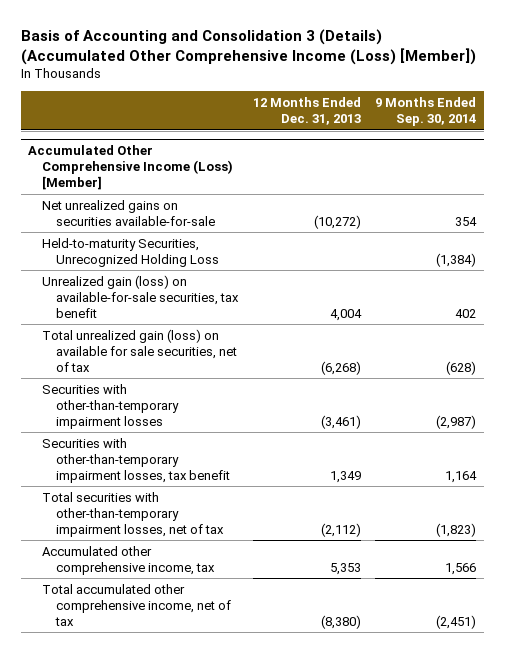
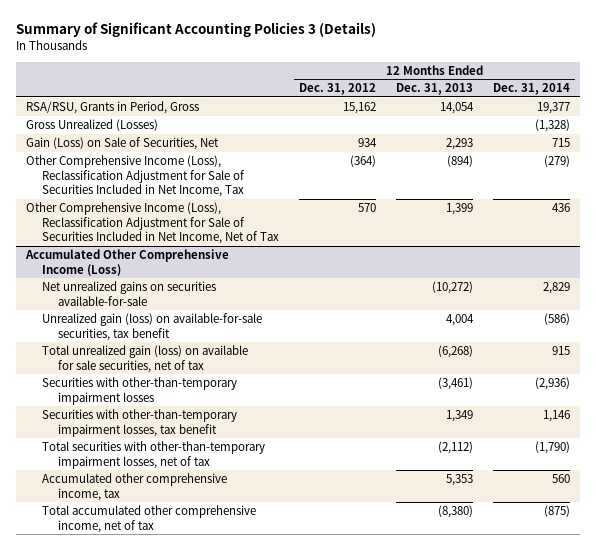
[20,28,476,65] Basis of Accounting and Consolidation 3 (Details) (Accumulated Other Comprehensive Income (Loss) [Member]) -> [16,22,377,38] Summary of Significant Accounting Policies 3 (Details)
[375,97,477,127] 9 Months Ended Sep. 30, 2014 -> none
none -> [299,83,377,96] Dec. 31, 2012
none -> [493,83,571,96] Dec. 31, 2014
none -> [26,101,200,115] RSA/RSU, Grants in Period, Gross
none -> [26,119,159,132] Gross Unrealized (Losses)
none -> [26,137,220,151] Gain (Loss) on Sale of Securities, Net
none -> [26,155,246,198] Other Comprehensive Income (Loss), Reclassification Adjustment for Sale of Securities Included in Net Income, Tax
none -> [26,202,280,245] Other Comprehensive Income (Loss), Reclassification Adjustment for Sale of Securities Included in Net Income, Net of Tax
[28,144,234,190] Accumulated Other Comprehensive Income (Loss) [Member] -> [25,249,230,276] Accumulated Other Comprehensive Income (Loss)
[42,237,220,267] Held-to-maturity Securities, Unrecognized Holding Loss -> none

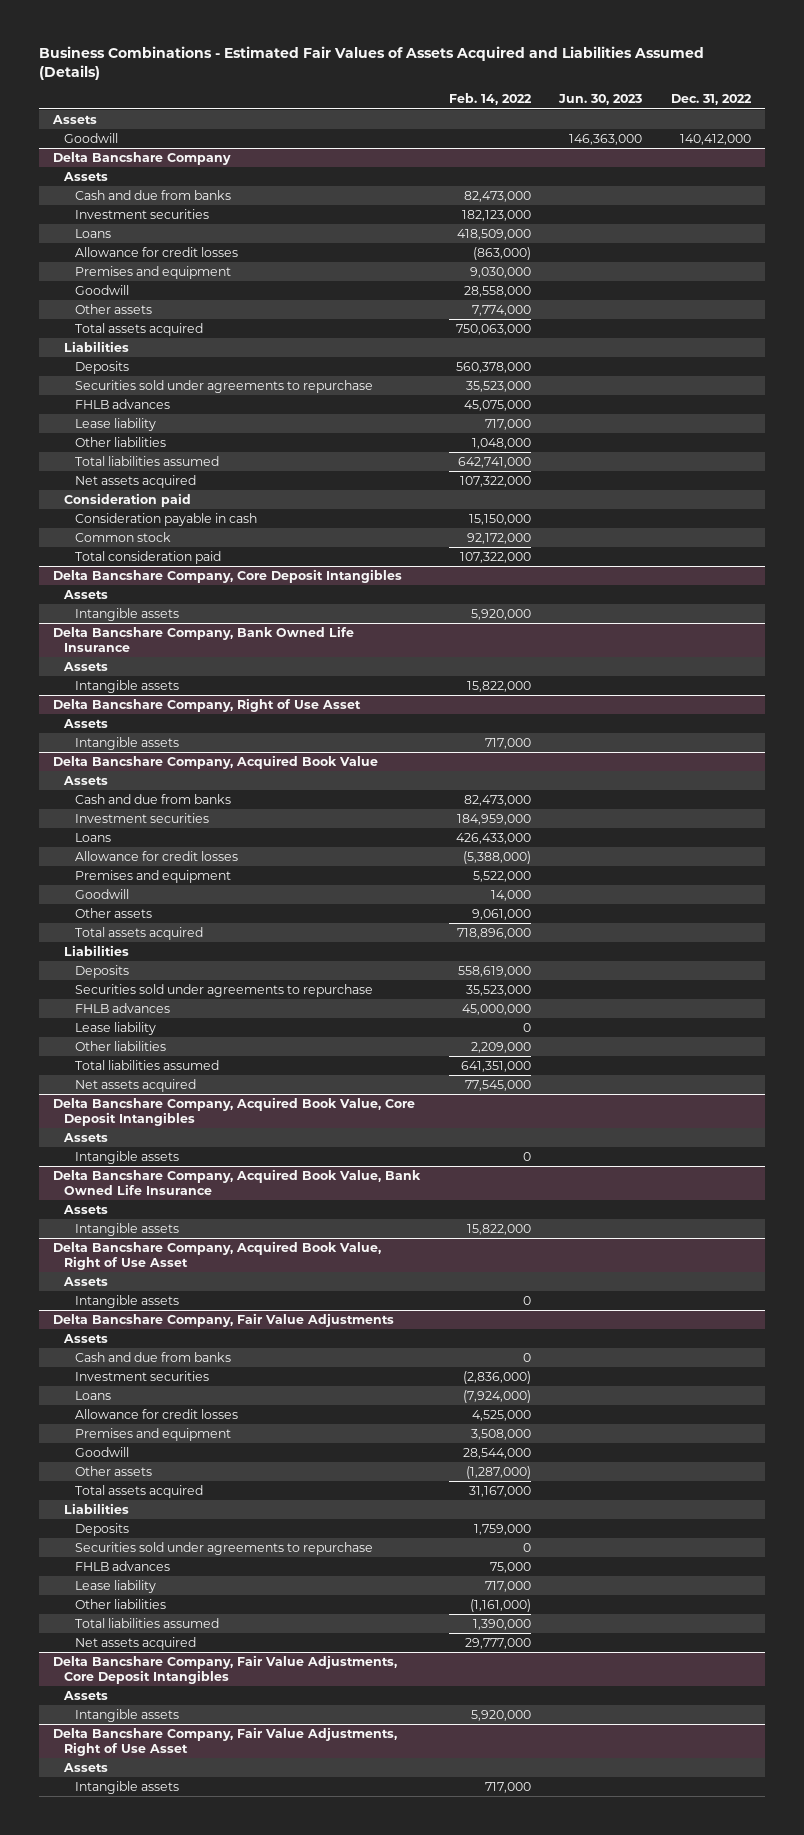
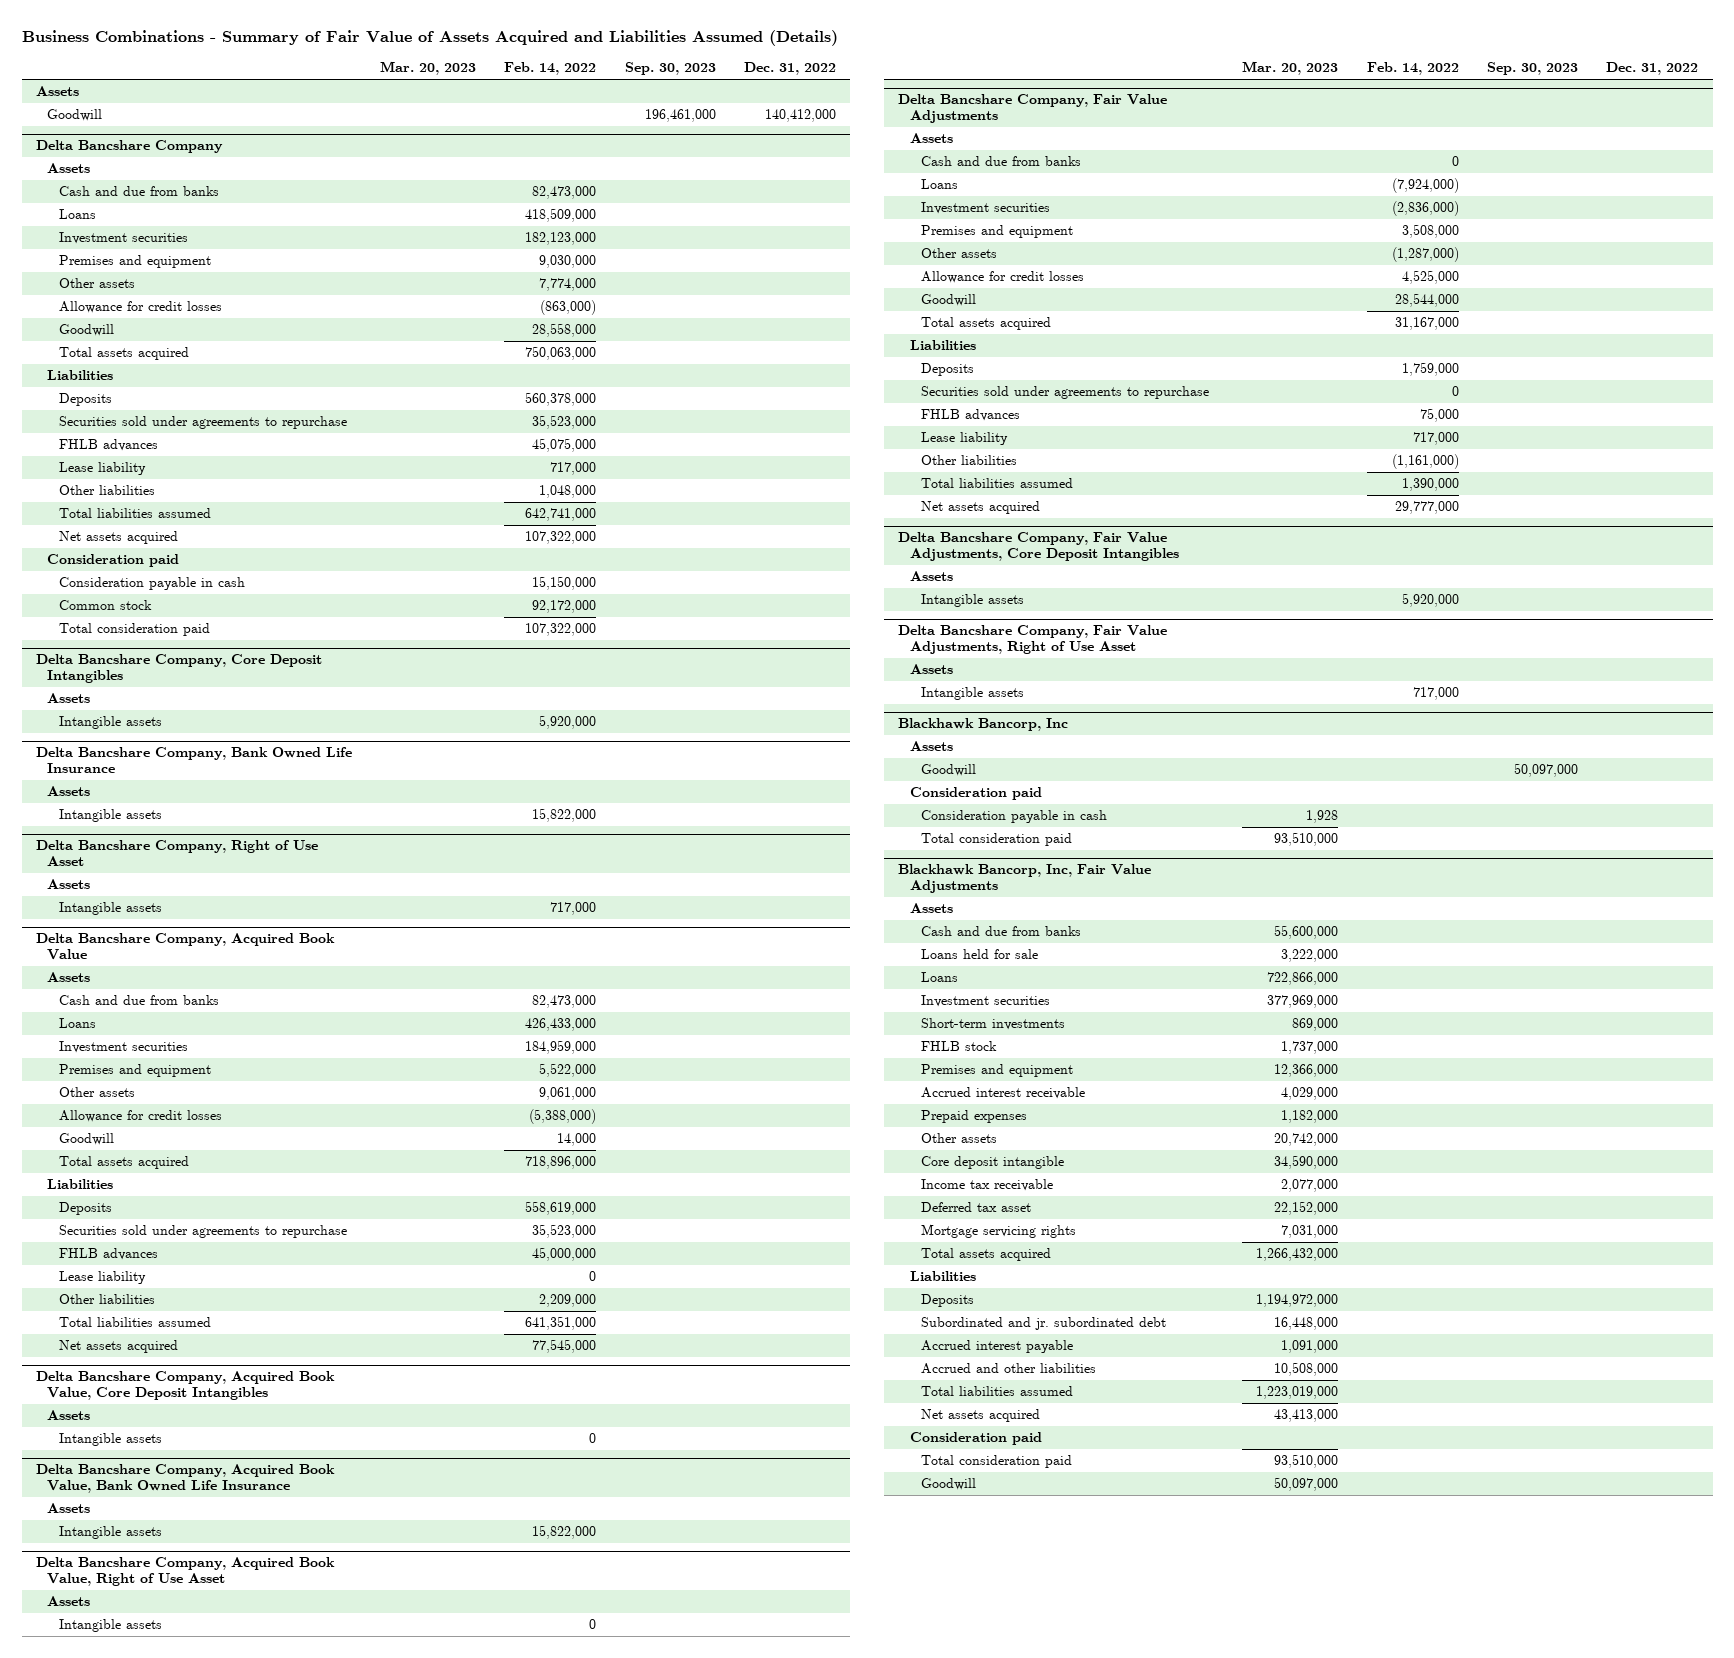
[38,45,704,81] Business Combinations - Estimated Fair Values of Assets Acquired and Liabilities Assumed (Details) -> [21,30,838,47] Business Combinations - Summary of Fair Value of Assets Acquired and Liabilities Assumed (Details)
[558,94,643,106] Jun. 30, 2023 -> none
none -> [380,61,477,76] Mar. 20, 2023
none -> [624,62,716,76] Sep. 30, 2023
[74,208,209,219] Investment securities -> [59,232,189,245] Investment securities
[74,246,238,257] Allowance for credit losses -> [59,301,223,314] Allowance for credit losses
[74,284,129,295] Goodwill -> [59,324,115,337] Goodwill
[74,812,209,823] Investment securities -> [59,1041,189,1054] Investment securities
[74,850,238,861] Allowance for credit losses -> [59,1110,223,1123] Allowance for credit losses
[74,888,129,899] Goodwill -> [59,1133,115,1146] Goodwill
[74,1370,209,1381] Investment securities -> [921,202,1051,215] Investment securities
[74,1408,238,1419] Allowance for credit losses -> [921,271,1085,284] Allowance for credit losses
[74,1446,129,1457] Goodwill -> [921,294,977,307] Goodwill
none -> [898,718,1069,732] Blackhawk Bancorp, Inc
none -> [909,741,953,752] Assets
none -> [921,764,977,777] Goodwill
none -> [909,787,1042,801] Consideration paid
none -> [921,810,1108,824] Consideration payable in cash
none -> [921,833,1073,847] Total consideration paid
none -> [898,864,1152,894] Blackhawk Bancorp, Inc, Fair Value Adjustments
none -> [909,903,953,914] Assets
none -> [921,926,1082,937] Cash and due from banks
none -> [921,949,1039,960] Loans held for sale
none -> [921,972,959,983] Loans
none -> [921,995,1051,1008] Investment securities
none -> [921,1018,1066,1031] Short-term investments
none -> [921,1041,998,1052] FHLB stock
none -> [921,1064,1074,1078] Premises and equipment
none -> [921,1087,1086,1100] Accrued interest receivable
none -> [921,1110,1028,1124] Prepaid expenses
none -> [921,1133,998,1144] Other assets
none -> [921,1156,1065,1170] Core deposit intangible
none -> [921,1179,1054,1192] Income tax receivable
none -> [921,1202,1032,1213] Deferred tax asset
none -> [921,1224,1077,1239] Mortgage servicing rights
none -> [921,1248,1052,1262] Total assets acquired
none -> [909,1271,976,1282] Liabilities
none -> [921,1294,975,1308] Deposits
none -> [921,1317,1167,1331] Subordinated and jr. subordinated debt
none -> [921,1340,1074,1354] Accrued interest payable
none -> [921,1363,1097,1375] Accrued and other liabilities
none -> [921,1386,1074,1397] Total liabilities assumed
none -> [921,1409,1041,1423] Net assets acquired
none -> [909,1432,1042,1446] Consideration paid
none -> [921,1455,1073,1469] Total consideration paid
none -> [921,1478,977,1491] Goodwill

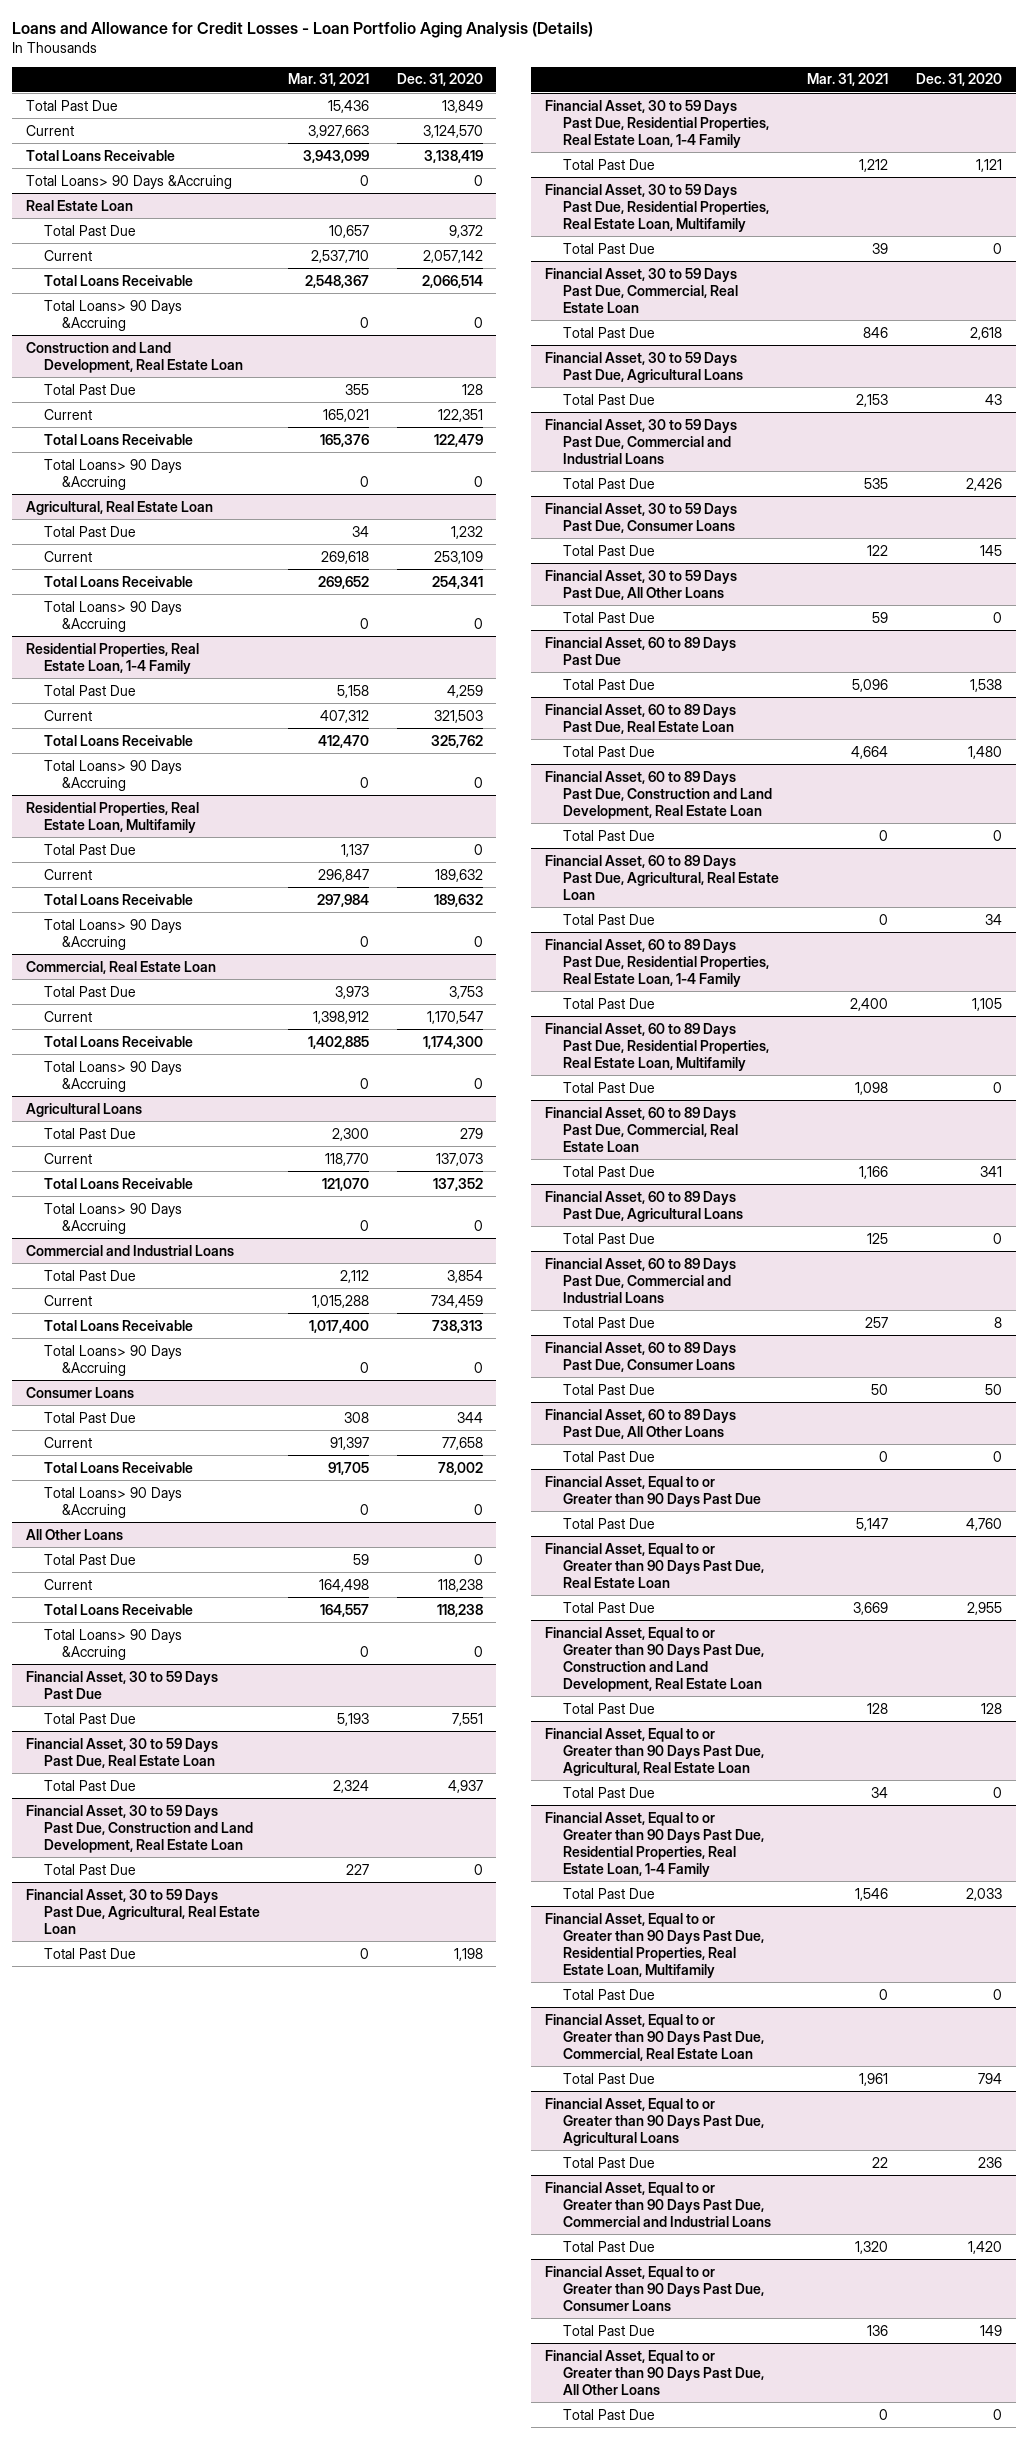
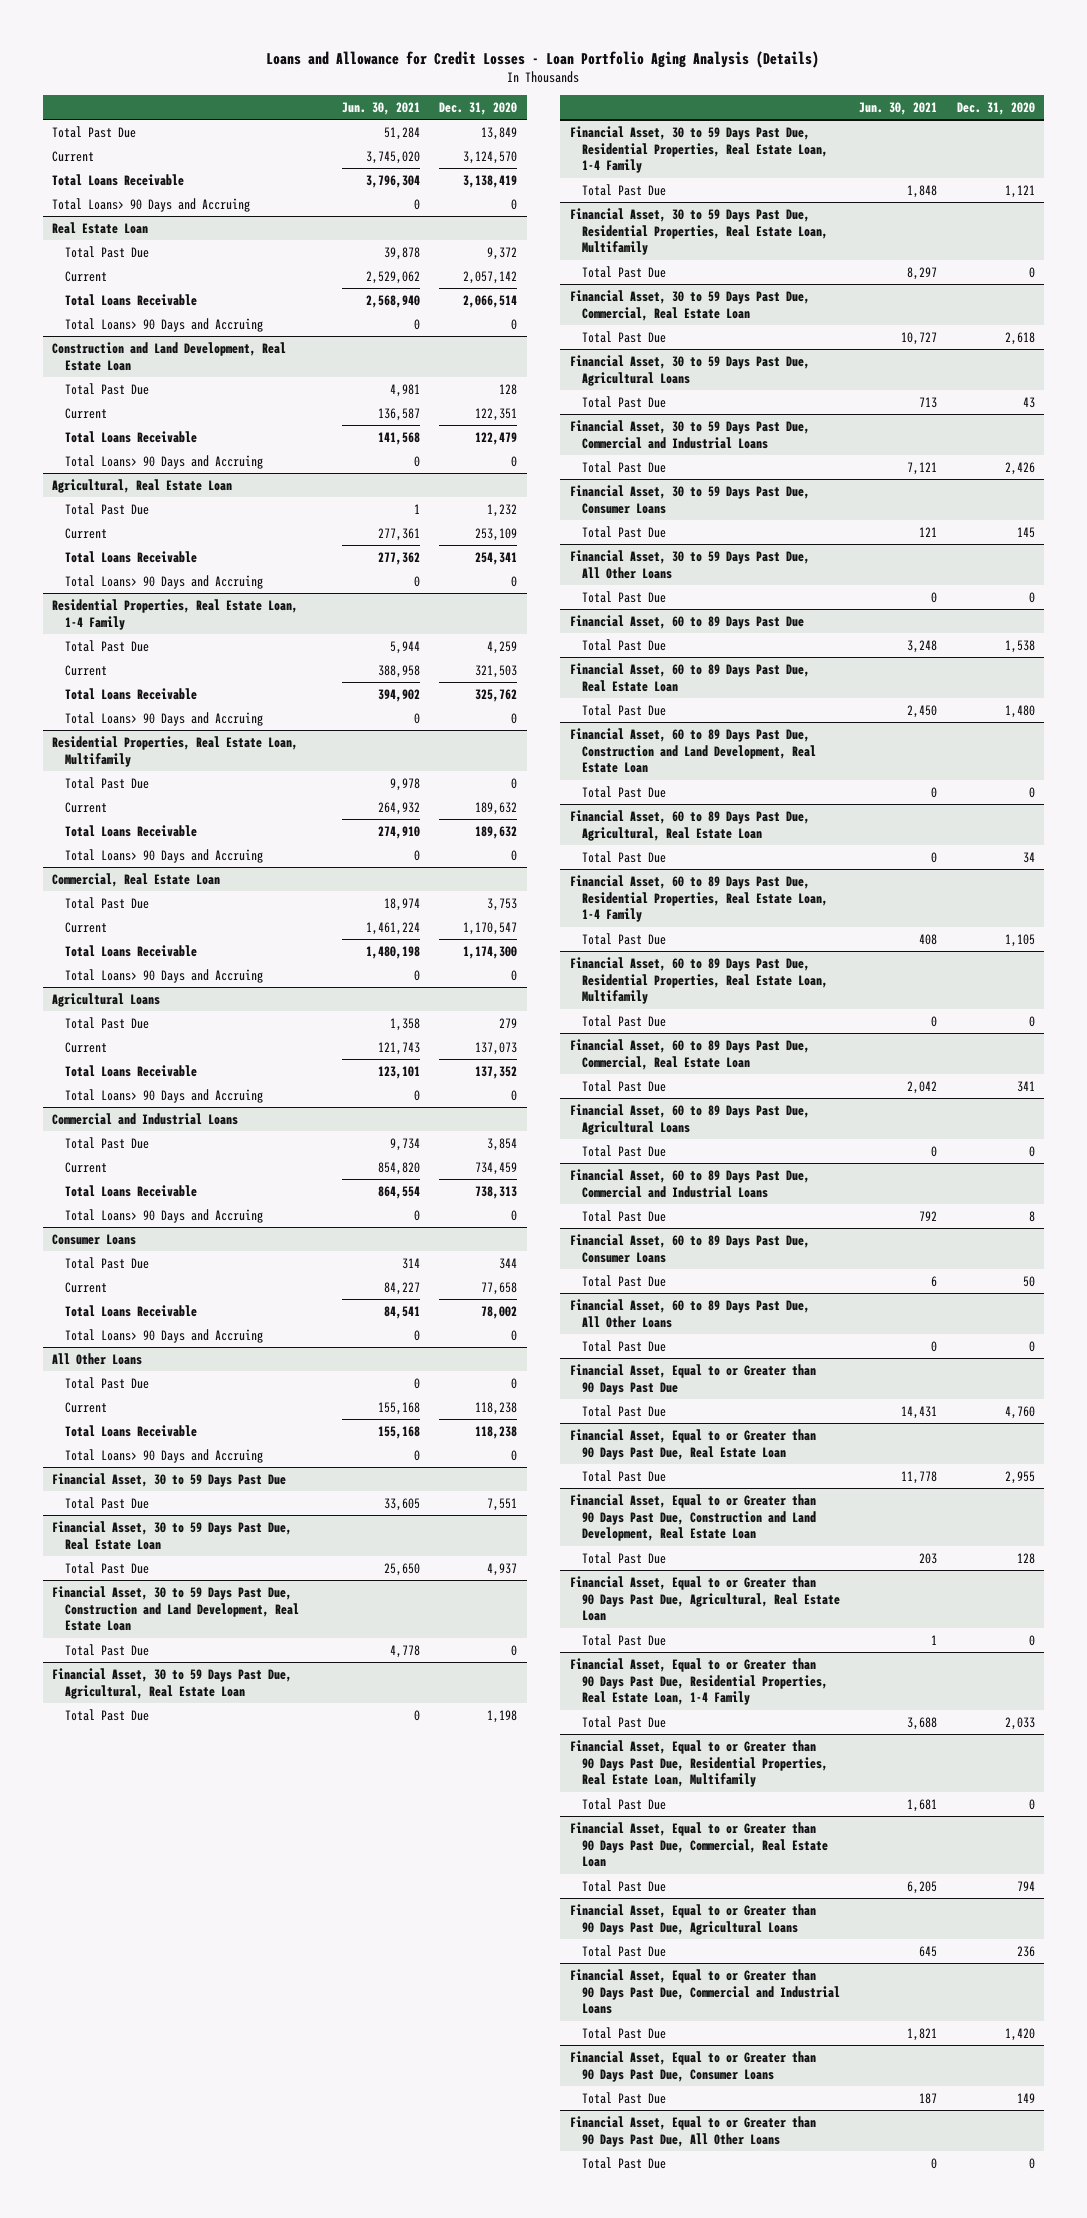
[287,73,369,87] Mar. 31, 2021 -> none
none -> [341,101,420,115] Jun. 30, 2021
[26,174,233,189] Total Loans> 90 Days &Accruing -> [52,197,251,212] Total Loans> 90 Days and Accruing
[44,299,183,331] Total Loans> 90 Days &Accruing -> [64,317,263,332] Total Loans> 90 Days and Accruing
[44,458,183,490] Total Loans> 90 Days &Accruing -> [64,454,263,469] Total Loans> 90 Days and Accruing
[44,600,183,632] Total Loans> 90 Days &Accruing -> [64,574,263,589] Total Loans> 90 Days and Accruing
[44,759,183,791] Total Loans> 90 Days &Accruing -> [64,711,263,726] Total Loans> 90 Days and Accruing
[44,918,183,950] Total Loans> 90 Days &Accruing -> [64,848,263,863] Total Loans> 90 Days and Accruing
[44,1060,183,1092] Total Loans> 90 Days &Accruing -> [64,968,263,983] Total Loans> 90 Days and Accruing
[44,1202,183,1234] Total Loans> 90 Days &Accruing -> [64,1088,263,1103] Total Loans> 90 Days and Accruing
[44,1344,183,1376] Total Loans> 90 Days &Accruing -> [64,1208,263,1223] Total Loans> 90 Days and Accruing
[44,1486,183,1518] Total Loans> 90 Days &Accruing -> [64,1328,263,1343] Total Loans> 90 Days and Accruing
[44,1628,183,1660] Total Loans> 90 Days &Accruing -> [64,1448,263,1463] Total Loans> 90 Days and Accruing

